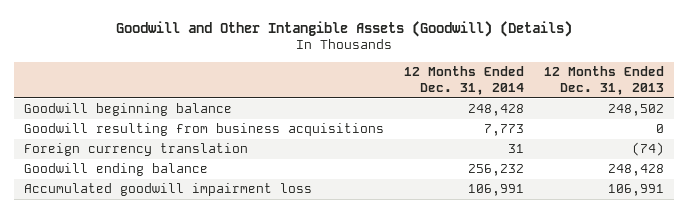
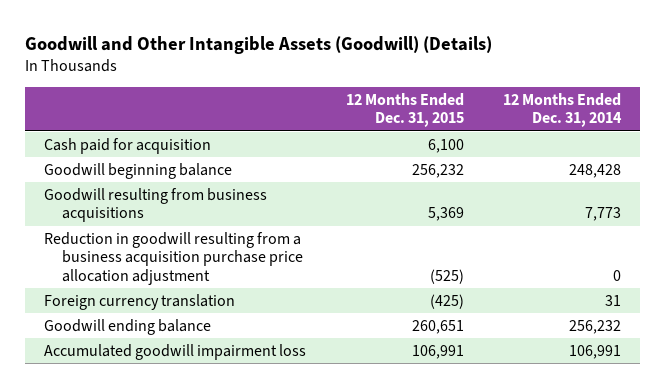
[544,66,665,95] 12 Months Ended Dec. 31, 2013 -> none
none -> [345,92,464,128] 12 Months Ended Dec. 31, 2015
none -> [44,137,212,154] Cash paid for acquisition
none -> [44,231,303,286] Reduction in goodwill resulting from a business acquisition purchase price allocation adjustment

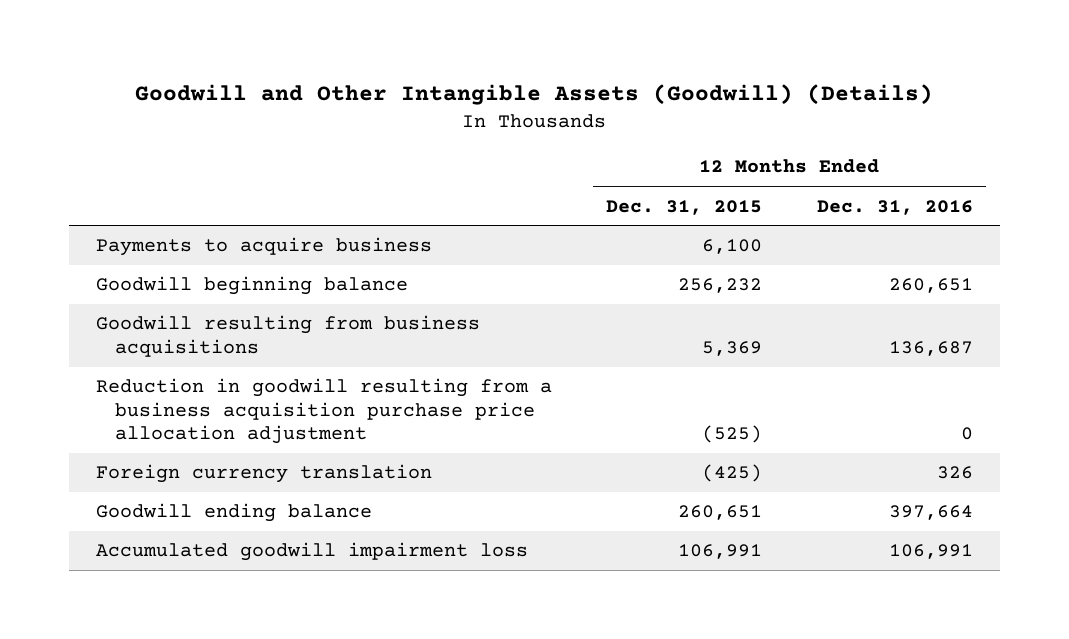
[502,92,622,128] 12 Months Ended Dec. 31, 2014 -> none
none -> [816,199,973,215] Dec. 31, 2016
[44,137,212,154] Cash paid for acquisition -> [96,237,433,257] Payments to acquire business

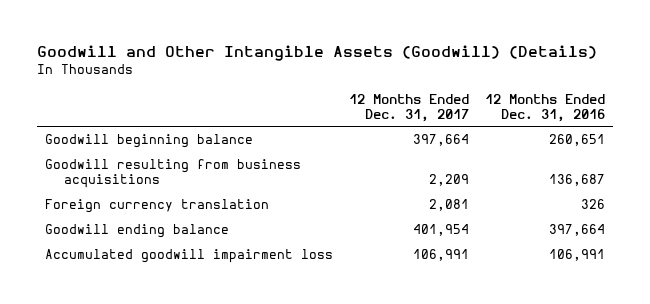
[606,199,763,215] Dec. 31, 2015 -> none
none -> [349,93,470,122] 12 Months Ended Dec. 31, 2017
[96,237,433,257] Payments to acquire business -> none
[96,378,553,445] Reduction in goodwill resulting from a business acquisition purchase price allocation adjustment -> none

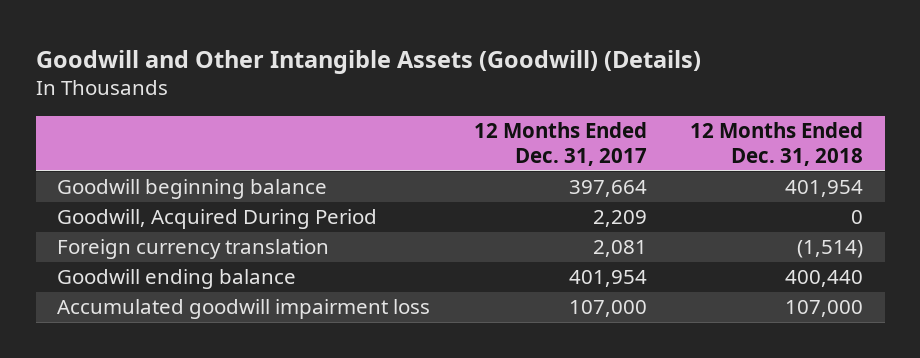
[485,93,606,122] 12 Months Ended Dec. 31, 2016 -> none
none -> [689,122,863,167] 12 Months Ended Dec. 31, 2018
[45,159,302,189] Goodwill resulting from business acquisitions -> [57,209,378,230] Goodwill, Acquired During Period
[413,249,470,262] 106,991 -> [568,300,647,318] 107,000

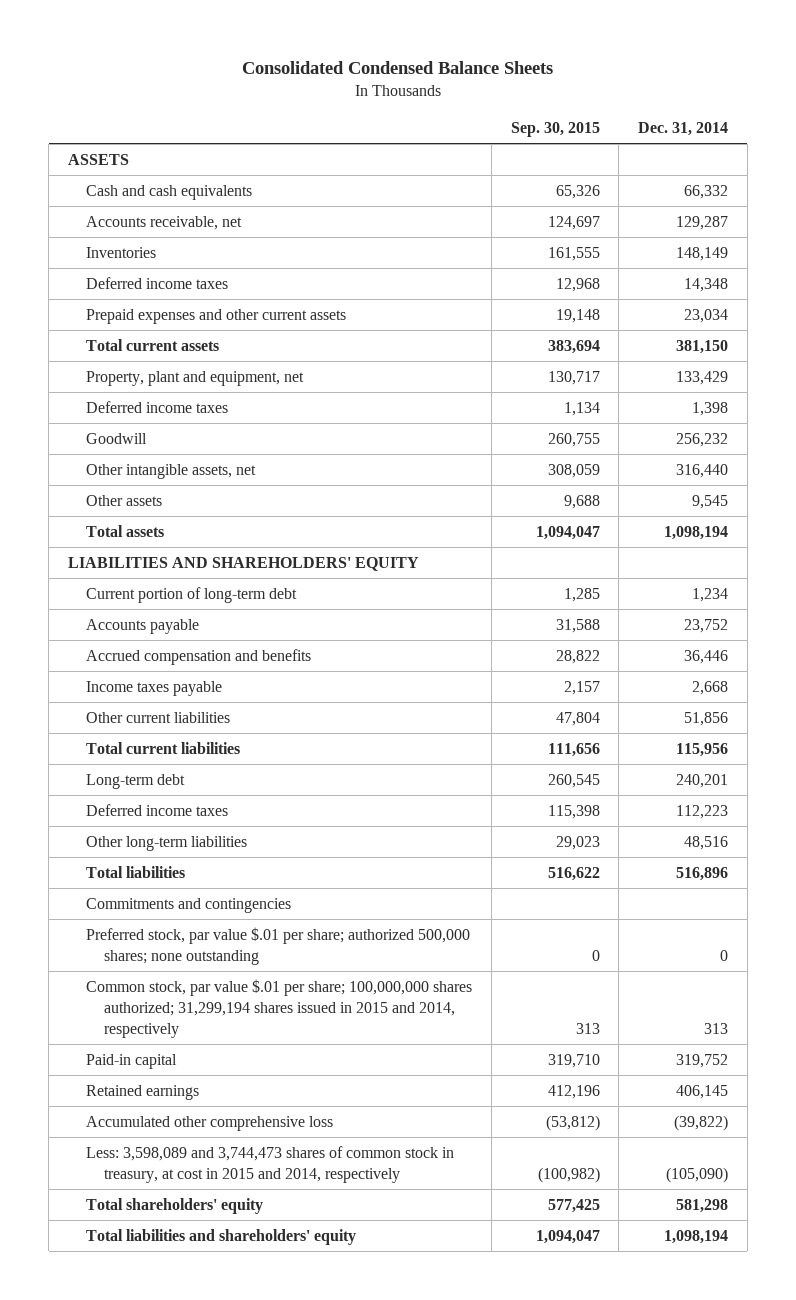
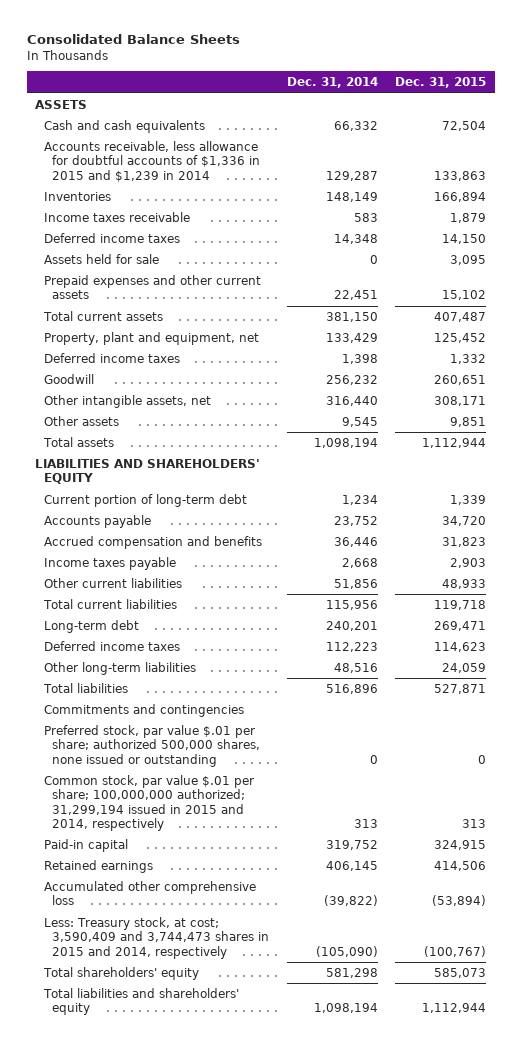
[242,61,554,75] Consolidated Condensed Balance Sheets -> [26,34,240,45] Consolidated Balance Sheets
[510,122,600,138] Sep. 30, 2015 -> none
none -> [395,77,487,89] Dec. 31, 2015
[85,215,242,230] Accounts receivable, net -> [43,140,260,182] Accounts receivable, less allowance for doubtful accounts of $1,336 in 2015 and $1,239 in 2014
none -> [43,211,190,222] Income taxes receivable
none -> [43,253,159,264] Assets held for sale
[684,308,729,323] 23,034 -> [333,290,378,301] 22,451
[85,926,470,965] Preferred stock, par value $.01 per share; authorized 500,000 shares; none outstanding -> [43,724,260,767] Preferred stock, par value $.01 per share; authorized 500,000 shares, none issued or outstanding
[85,978,472,1038] Common stock, par value $.01 per share; 100,000,000 shares authorized; 31,299,194 shares issued in 2015 and 2014, respectively -> [43,774,254,831] Common stock, par value $.01 per share; 100,000,000 authorized; 31,299,194 issued in 2015 and 2014, respectively
[85,1145,454,1183] Less: 3,598,089 and 3,744,473 shares of common stock in treasury, at cost in 2015 and 2014, respectively -> [43,916,269,959] Less: Treasury stock, at cost; 3,590,409 and 3,744,473 shares in 2015 and 2014, respectively

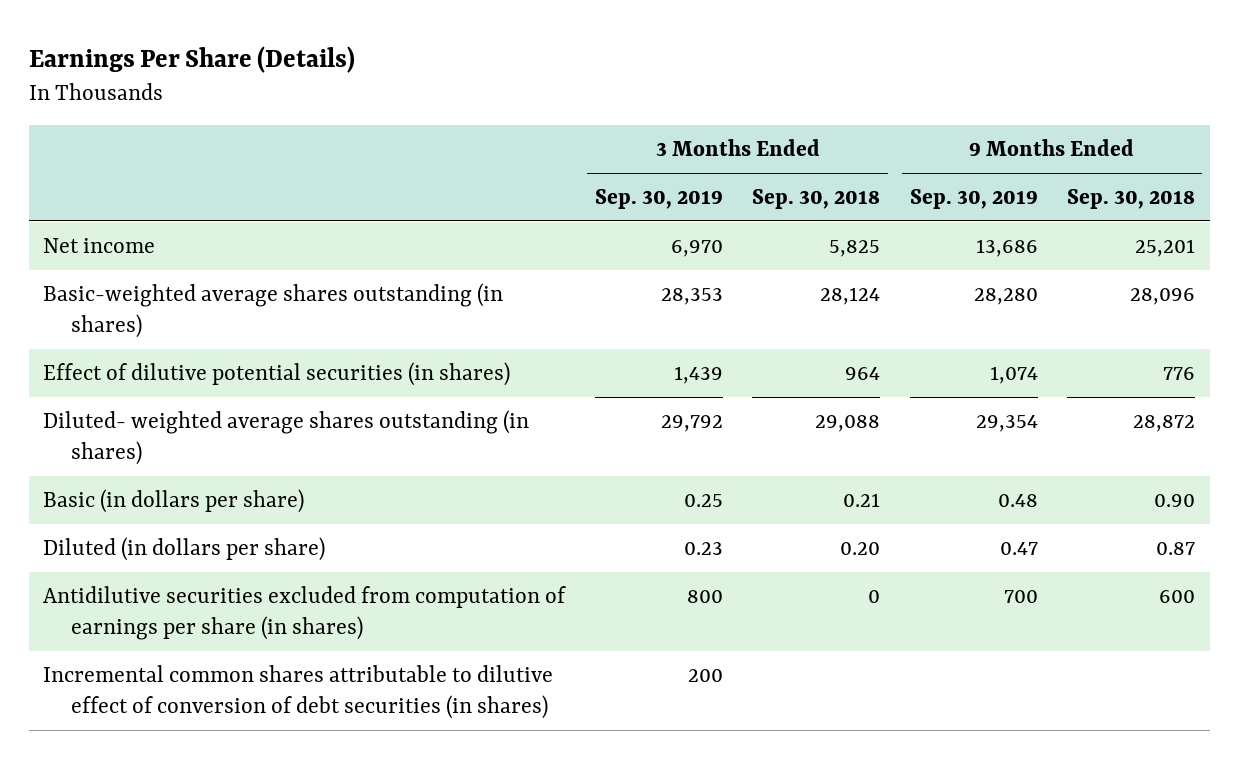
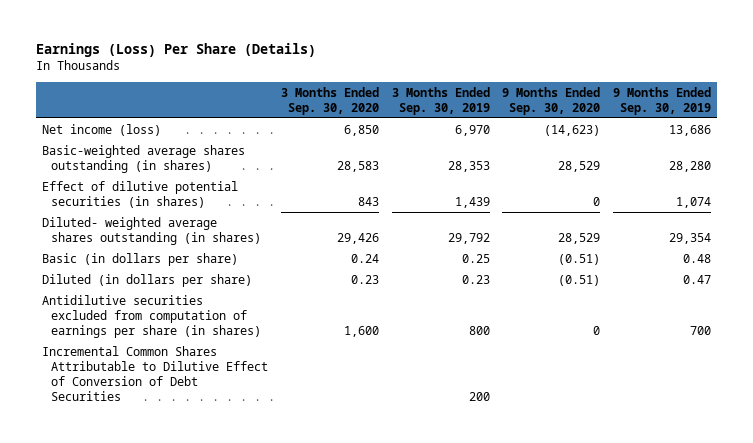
[28,46,355,74] Earnings Per Share (Details) -> [35,43,316,58] Earnings (Loss) Per Share (Details)
[752,189,881,210] Sep. 30, 2018 -> none
[1067,189,1196,210] Sep. 30, 2018 -> none
none -> [280,86,379,115] 3 Months Ended Sep. 30, 2020
none -> [502,86,601,115] 9 Months Ended Sep. 30, 2020
[43,237,156,253] Net income -> [42,123,162,136] Net income (loss)
[43,664,554,719] Incremental common shares attributable to dilutive effect of conversion of debt securities (in shares) -> [42,345,269,401] Incremental Common Shares Attributable to Dilutive Effect of Conversion of Debt Securities

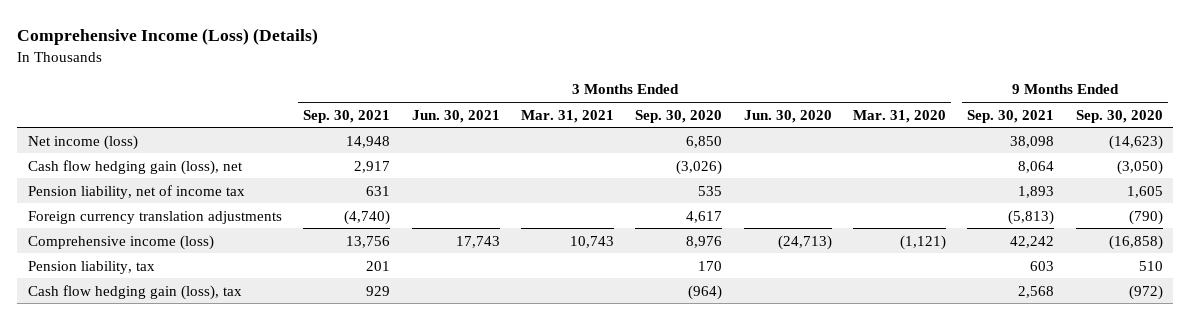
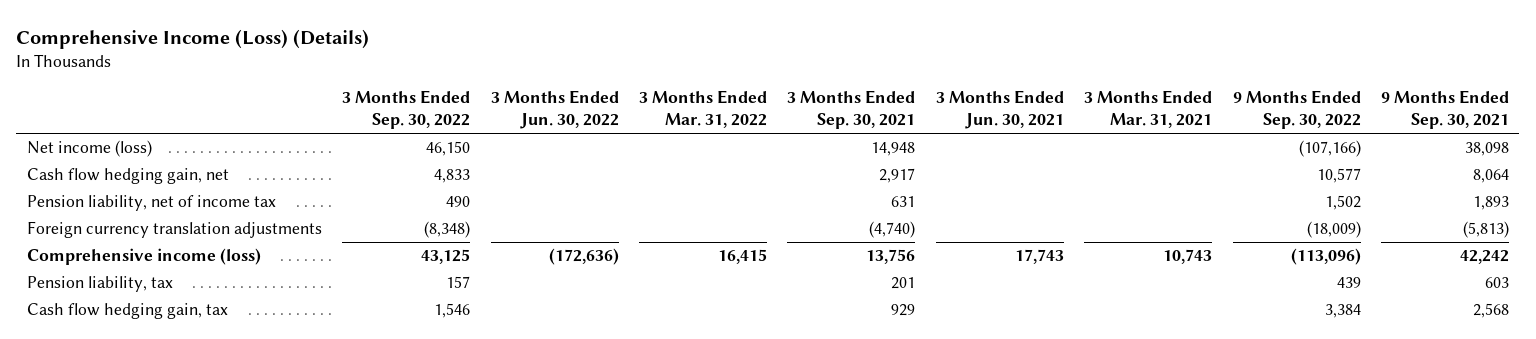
[635,109,723,123] Sep. 30, 2020 -> none
[743,109,832,123] Jun. 30, 2020 -> none
[853,109,947,123] Mar. 31, 2020 -> none
[1075,109,1163,123] Sep. 30, 2020 -> none
none -> [342,90,471,130] 3 Months Ended Sep. 30, 2022
none -> [490,90,619,130] 3 Months Ended Jun. 30, 2022
none -> [638,90,767,129] 3 Months Ended Mar. 31, 2022
none -> [1232,90,1361,130] 9 Months Ended Sep. 30, 2022
[28,159,244,175] Cash flow hedging gain (loss), net -> [26,167,229,184] Cash flow hedging gain, net
[28,284,243,300] Cash flow hedging gain (loss), tax -> [26,302,228,319] Cash flow hedging gain, tax

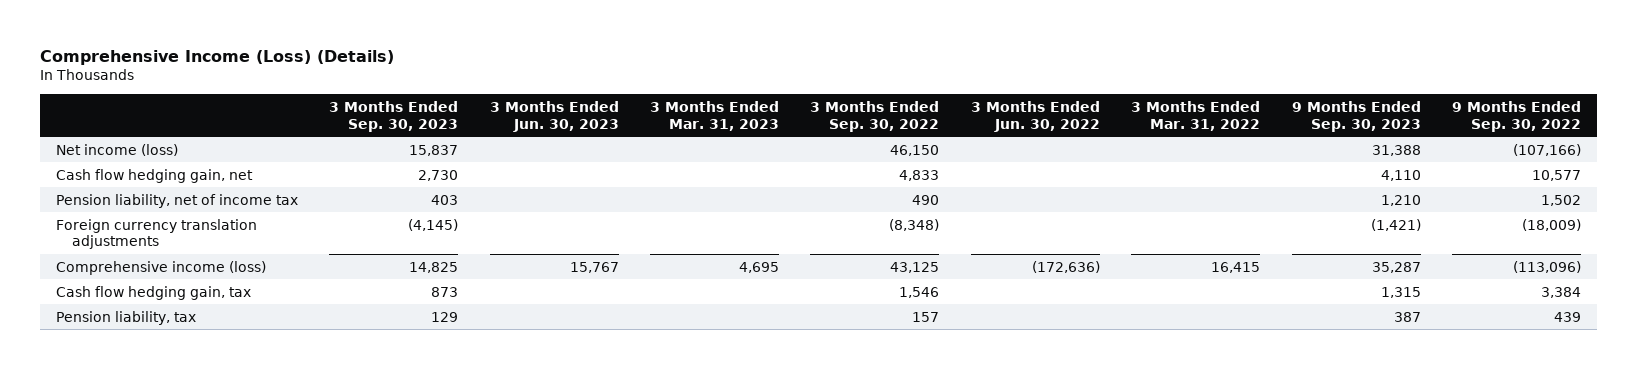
[787,90,916,130] 3 Months Ended Sep. 30, 2021 -> none
[935,90,1064,130] 3 Months Ended Jun. 30, 2021 -> none
[1084,90,1213,129] 3 Months Ended Mar. 31, 2021 -> none
[1381,90,1510,130] 9 Months Ended Sep. 30, 2021 -> none
none -> [329,100,459,132] 3 Months Ended Sep. 30, 2023
none -> [489,100,619,132] 3 Months Ended Jun. 30, 2023
none -> [650,100,780,131] 3 Months Ended Mar. 31, 2023
none -> [1291,100,1421,132] 9 Months Ended Sep. 30, 2023
[26,275,173,292] Pension liability, tax -> [55,310,196,325] Pension liability, tax

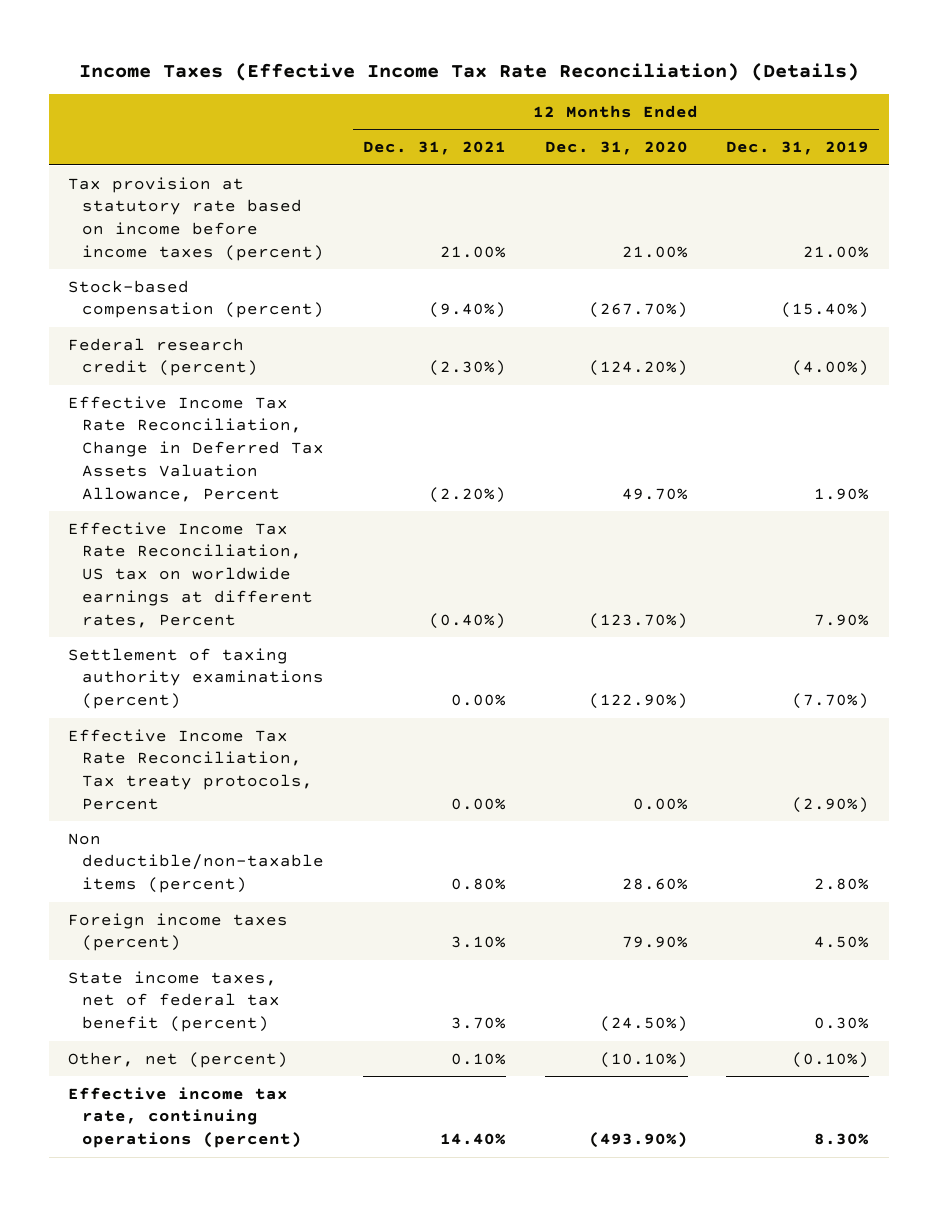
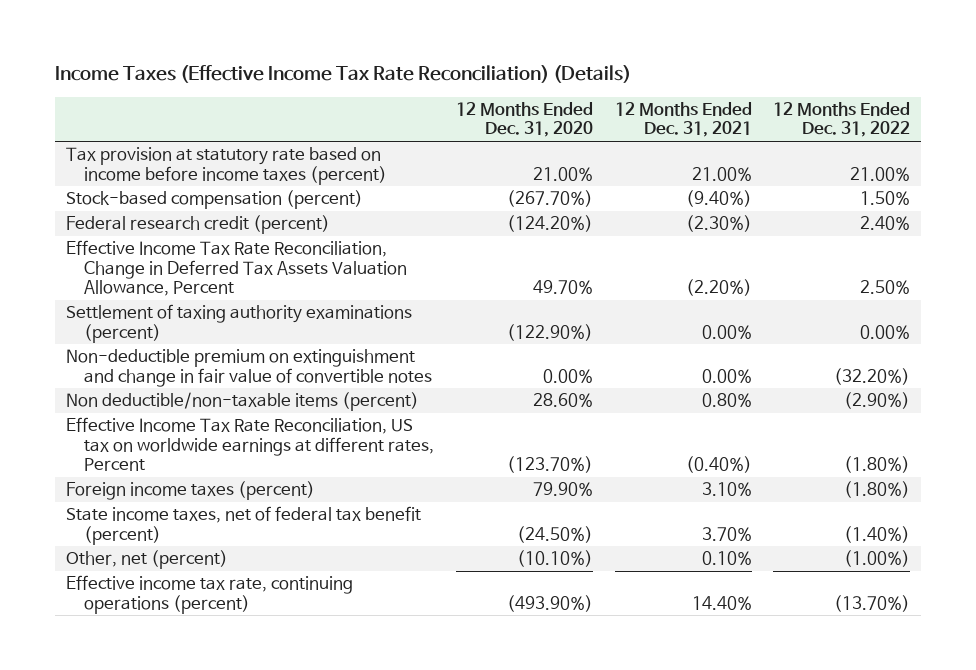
[726,141,870,156] Dec. 31, 2019 -> none
none -> [773,101,911,138] 12 Months Ended Dec. 31, 2022
[68,728,314,810] Effective Income Tax Rate Reconciliation, Tax treaty protocols, Percent -> none
none -> [65,349,433,387] Non-deductible premium on extinguishment and change in fair value of convertible notes
[68,521,314,628] Effective Income Tax Rate Reconciliation, US tax on worldwide earnings at different rates, Percent -> [65,417,435,472] Effective Income Tax Rate Reconciliation, US tax on worldwide earnings at different rates, Percent

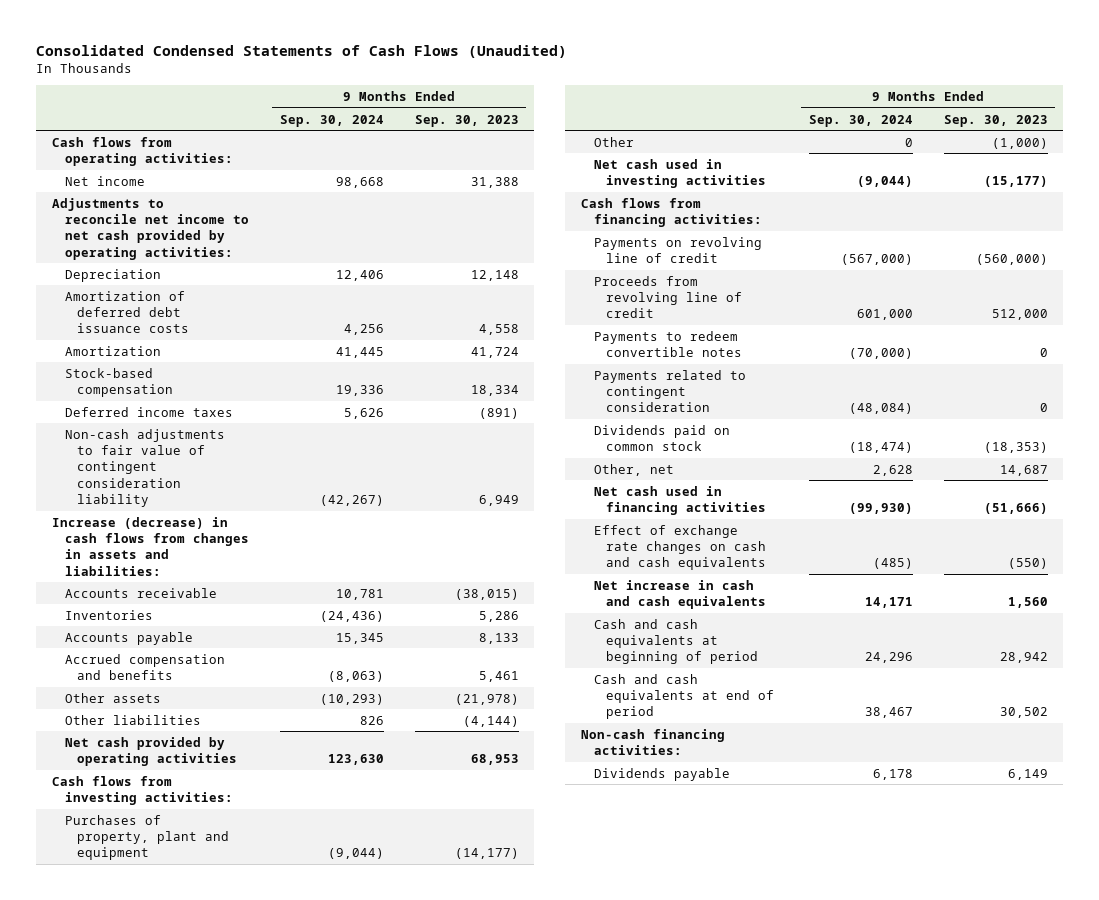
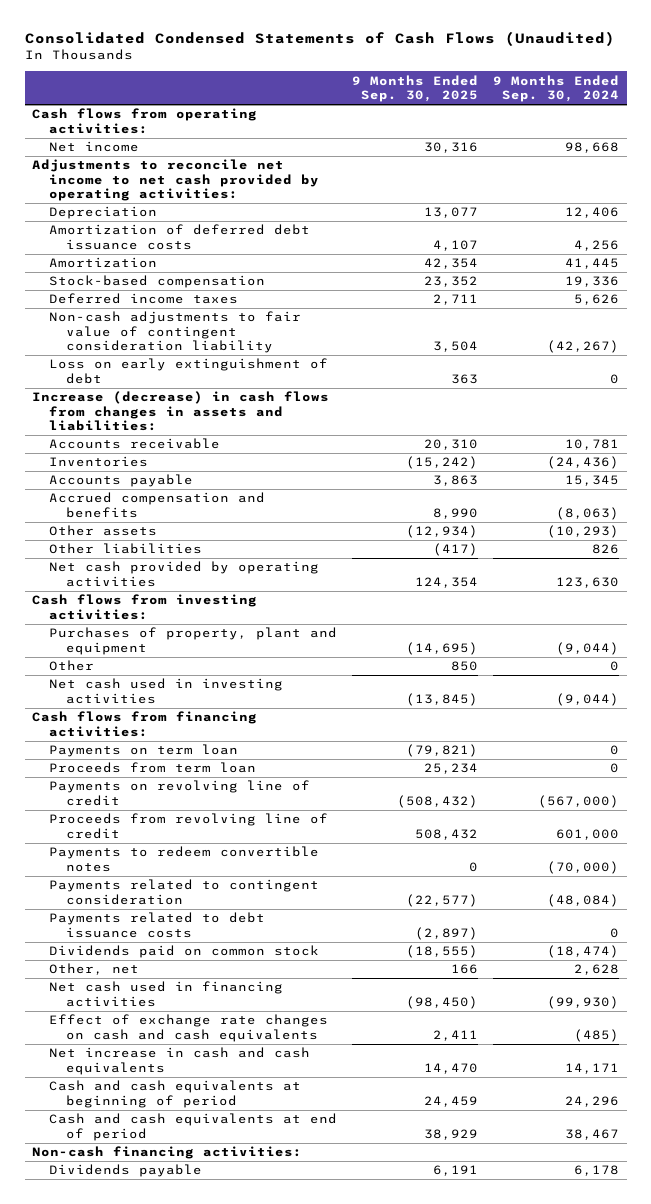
[414,114,519,127] Sep. 30, 2023 -> none
none -> [352,74,479,103] 9 Months Ended Sep. 30, 2025
none -> [48,358,328,384] Loss on early extinguishment of debt
none -> [48,744,238,758] Payments on term loan
none -> [48,762,256,774] Proceeds from term loan
none -> [48,912,265,938] Payments related to debt issuance costs

